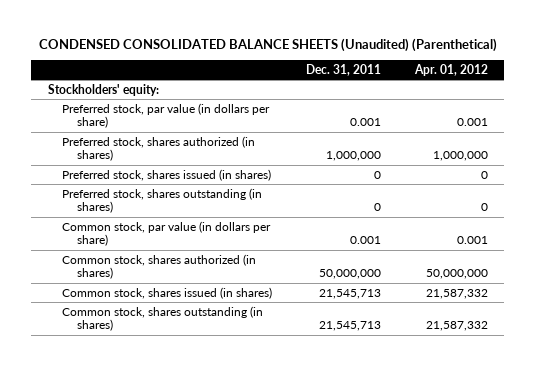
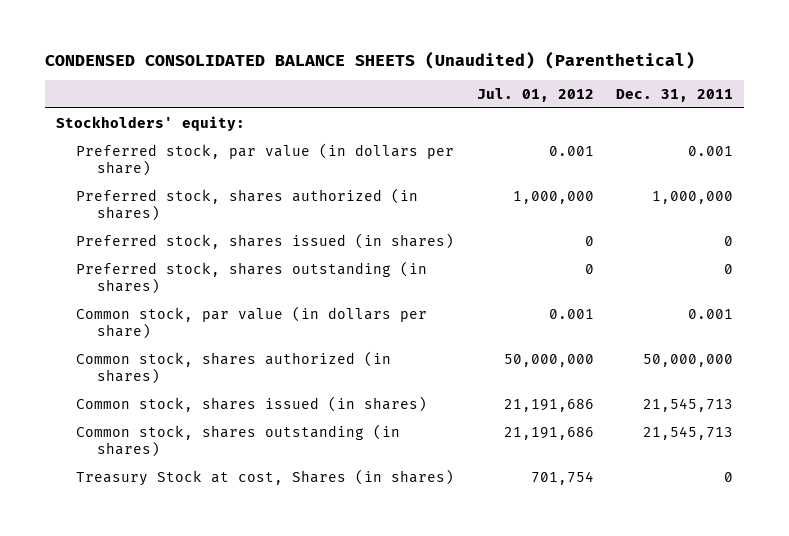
[413,63,488,76] Apr. 01, 2012 -> none
none -> [476,87,594,102] Jul. 01, 2012
none -> [76,468,455,486] Treasury Stock at cost, Shares (in shares)

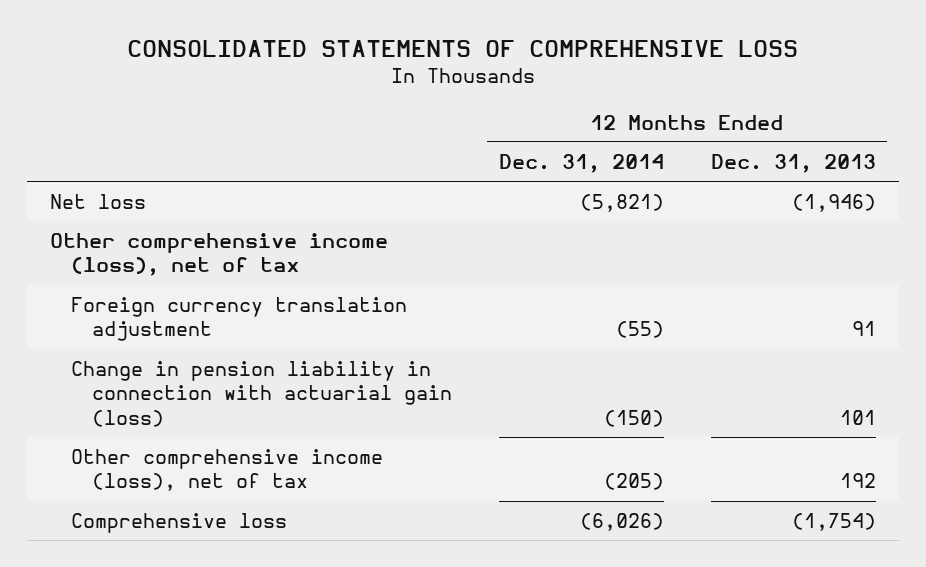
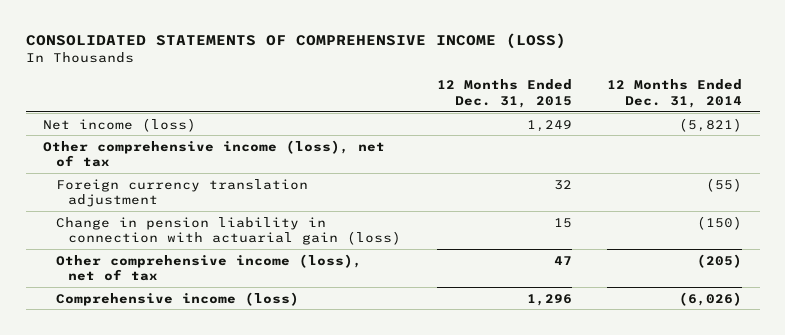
[126,39,798,57] CONSOLIDATED STATEMENTS OF COMPREHENSIVE LOSS -> [25,32,566,49] CONSOLIDATED STATEMENTS OF COMPREHENSIVE INCOME (LOSS)
[710,153,876,173] Dec. 31, 2013 -> none
none -> [436,79,572,108] 12 Months Ended Dec. 31, 2015
[49,194,146,210] Net loss -> [43,117,197,132] Net income (loss)
[71,513,288,534] Comprehensive loss -> [55,291,299,306] Comprehensive income (loss)

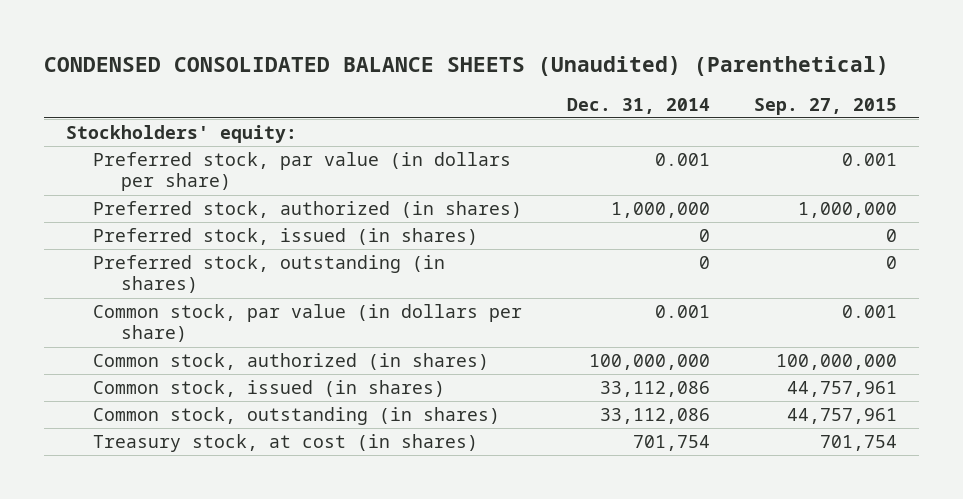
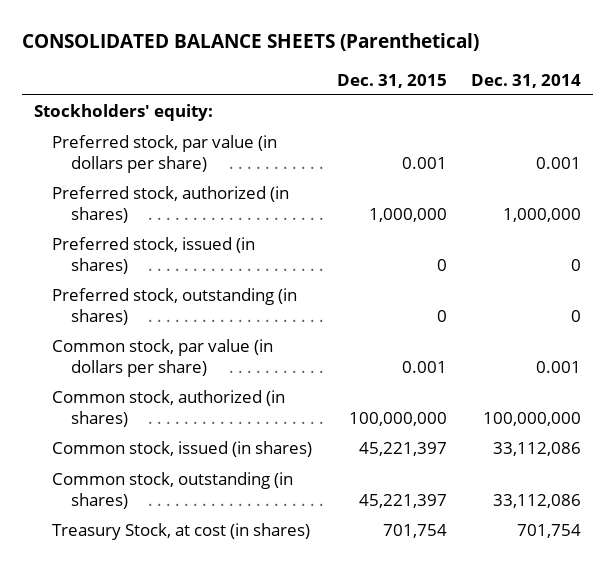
[44,56,890,77] CONDENSED CONSOLIDATED BALANCE SHEETS (Unaudited) (Parenthetical) -> [21,32,479,51] CONSOLIDATED BALANCE SHEETS (Parenthetical)
[753,97,897,115] Sep. 27, 2015 -> none
none -> [336,73,447,88] Dec. 31, 2015
[93,434,479,453] Treasury stock, at cost (in shares) -> [52,523,311,541] Treasury Stock, at cost (in shares)

